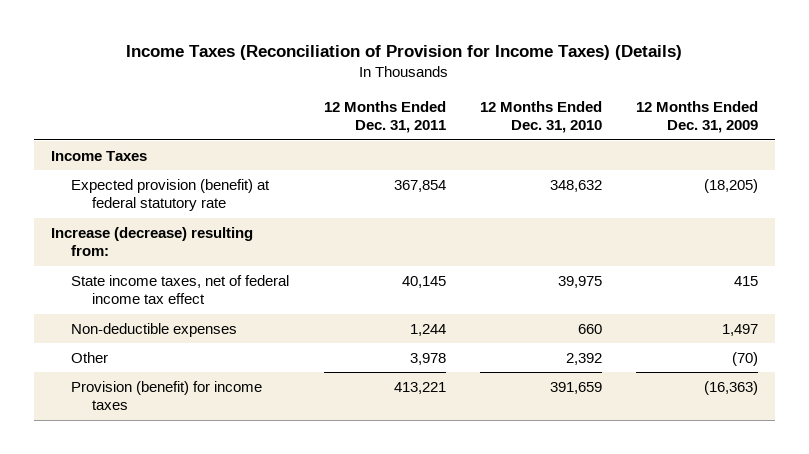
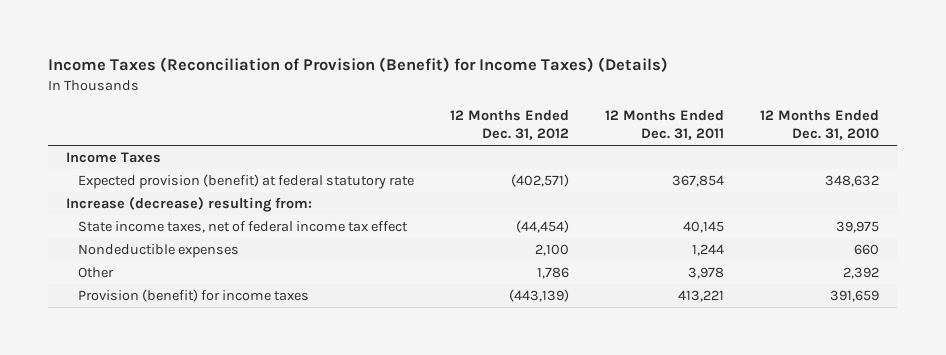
[126,44,683,60] Income Taxes (Reconciliation of Provision for Income Taxes) (Details) -> [48,57,669,73] Income Taxes (Reconciliation of Provision (Benefit) for Income Taxes) (Details)
[636,100,759,134] 12 Months Ended Dec. 31, 2009 -> none
none -> [449,109,569,141] 12 Months Ended Dec. 31, 2012
[71,322,238,337] Non-deductible expenses -> [77,244,239,259] Nondeductible expenses

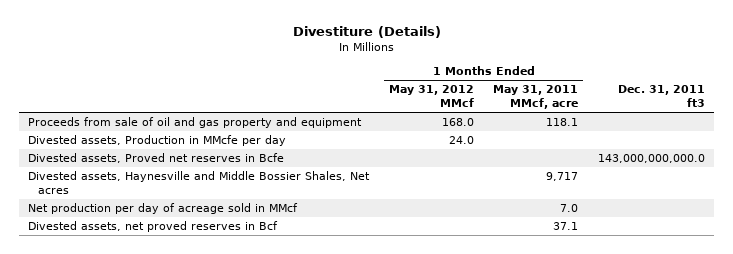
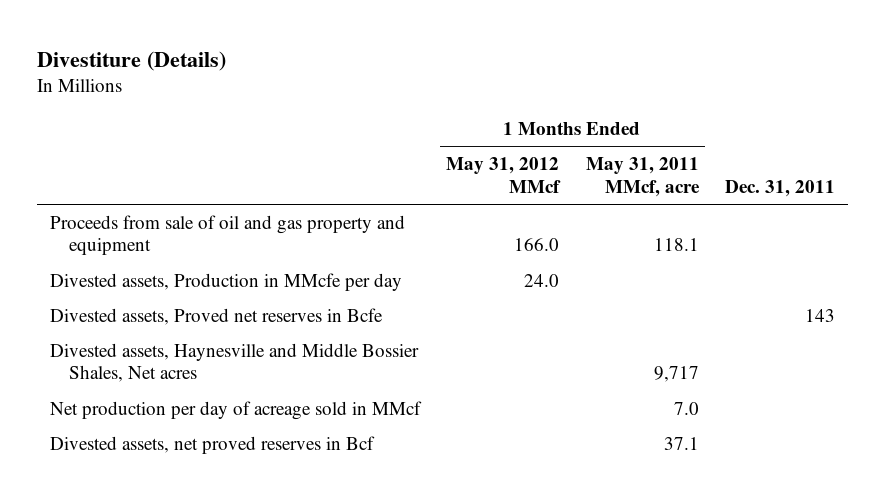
[617,85,705,108] Dec. 31, 2011 ft3 -> none
none -> [724,179,835,197] Dec. 31, 2011
[441,118,474,127] 168.0 -> [514,238,560,252] 166.0

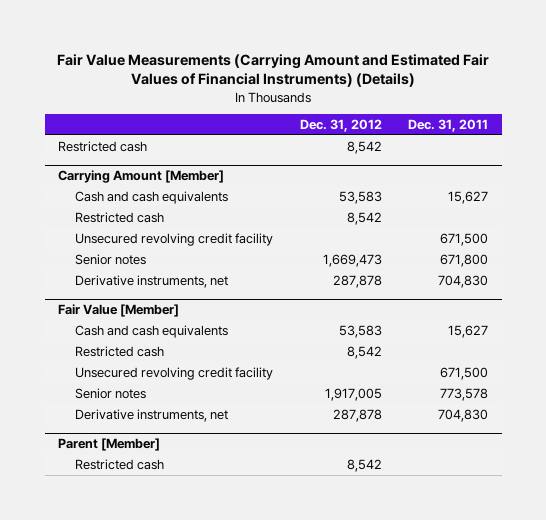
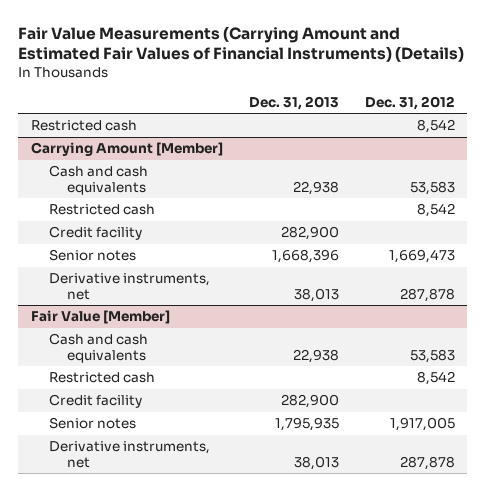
[408,119,489,133] Dec. 31, 2011 -> none
none -> [248,95,339,110] Dec. 31, 2013
[74,232,273,246] Unsecured revolving credit facility -> [48,226,142,241] Credit facility
[74,366,273,380] Unsecured revolving credit facility -> [48,394,142,409] Credit facility
[57,438,160,452] Parent [Member] -> none
[74,458,164,470] Restricted cash -> none

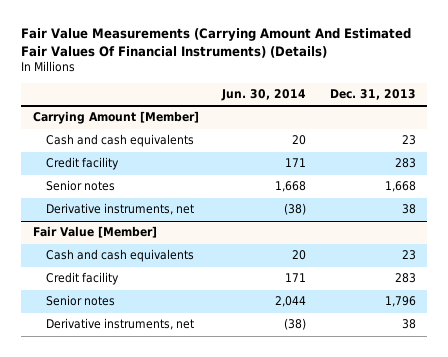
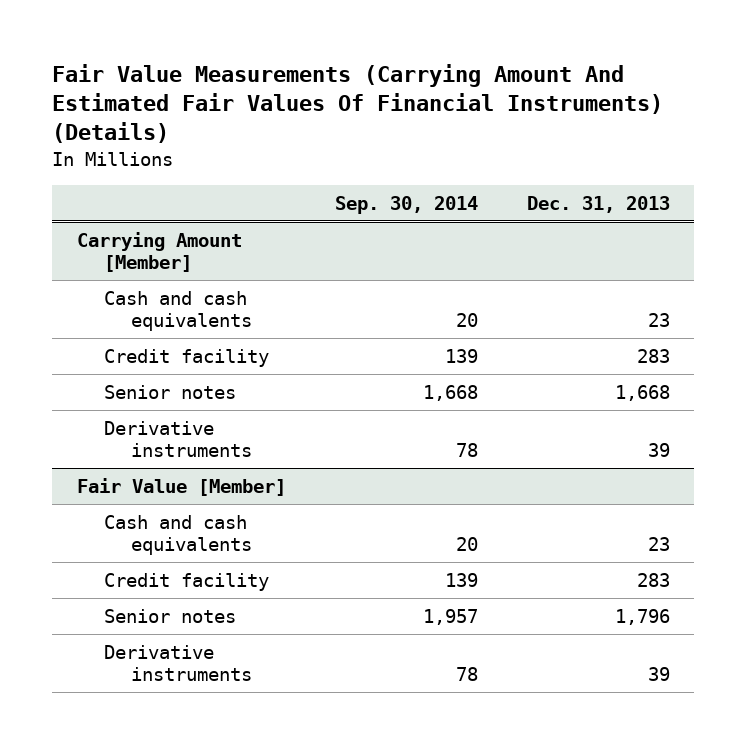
[221,89,307,102] Jun. 30, 2014 -> none
none -> [334,195,478,214] Sep. 30, 2014
[46,203,195,216] Derivative instruments, net -> [103,420,252,457] Derivative instruments
[401,204,416,215] 38 -> [647,442,670,457] 39
[46,318,195,331] Derivative instruments, net -> [103,644,252,681] Derivative instruments
[401,319,416,330] 38 -> [647,666,670,681] 39

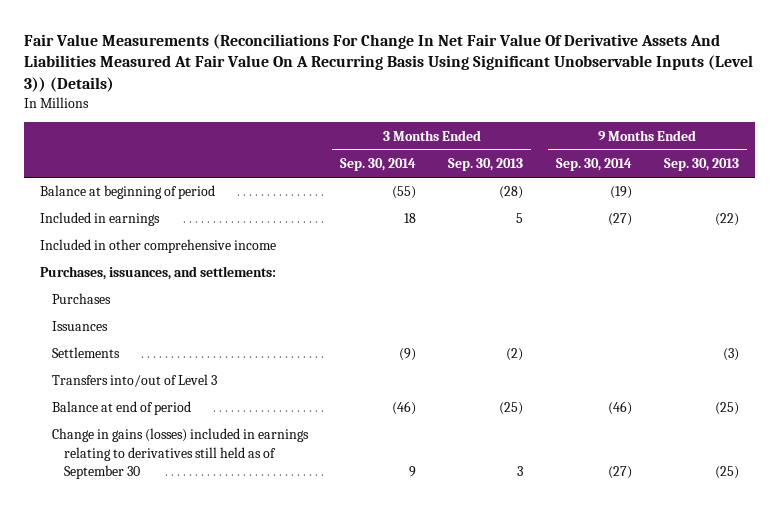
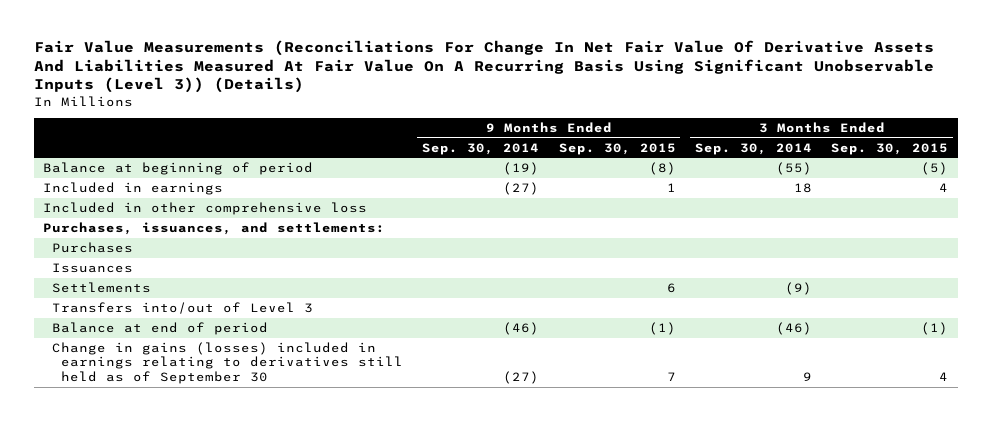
[448,158,524,172] Sep. 30, 2013 -> none
[663,158,739,172] Sep. 30, 2013 -> none
none -> [558,142,676,155] Sep. 30, 2015
none -> [831,142,949,155] Sep. 30, 2015
[39,239,276,254] Included in other comprehensive income -> [43,202,368,216] Included in other comprehensive loss

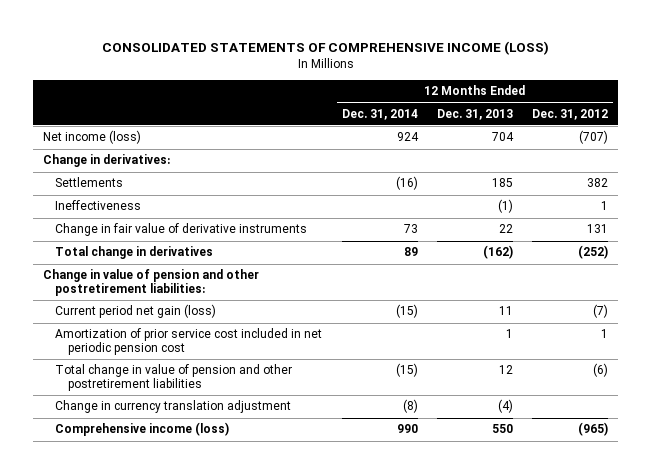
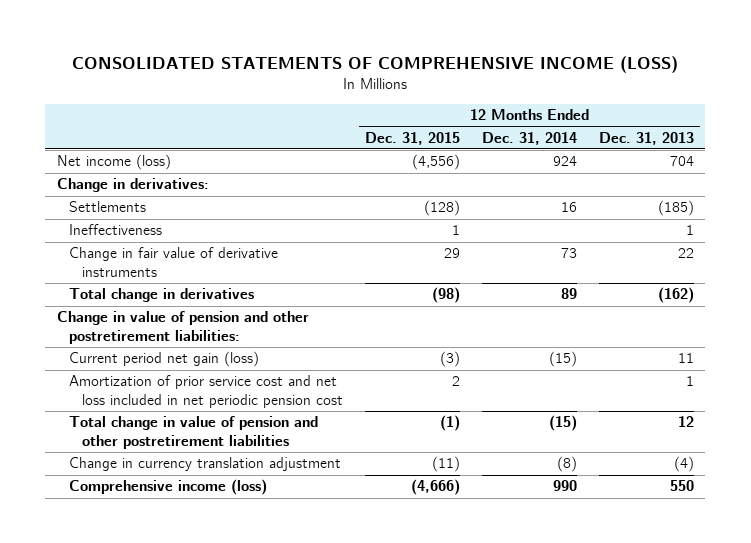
[532,108,609,120] Dec. 31, 2012 -> none
none -> [364,131,460,145] Dec. 31, 2015
[395,176,418,191] (16) -> [561,202,578,213] 16
[491,178,513,188] 185 -> [658,200,695,217] (185)
[497,199,513,214] (1) -> [686,225,695,236] 1
[55,328,323,356] Amortization of prior service cost included in net periodic pension cost -> [69,375,343,408] Amortization of prior service cost and net loss included in net periodic pension cost

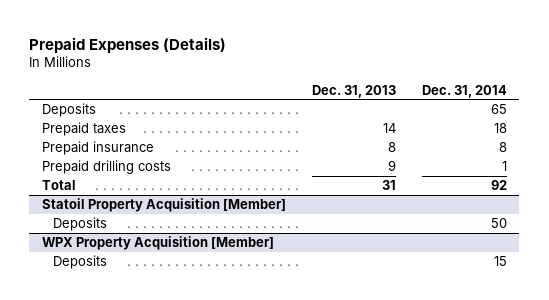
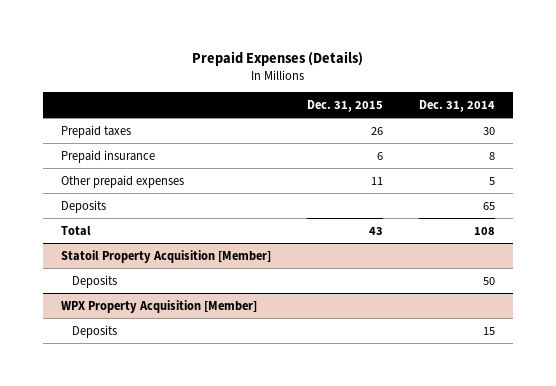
[311,84,396,98] Dec. 31, 2013 -> none
none -> [306,99,383,112] Dec. 31, 2015
[493,123,507,134] 18 -> [482,126,495,135] 30
[42,160,172,175] Prepaid drilling costs -> [60,174,184,188] Other prepaid expenses
[501,161,507,172] 1 -> [488,176,495,185] 5
[42,103,97,118] Deposits -> [60,199,106,213] Deposits
[490,180,507,191] 92 -> [473,226,495,235] 108

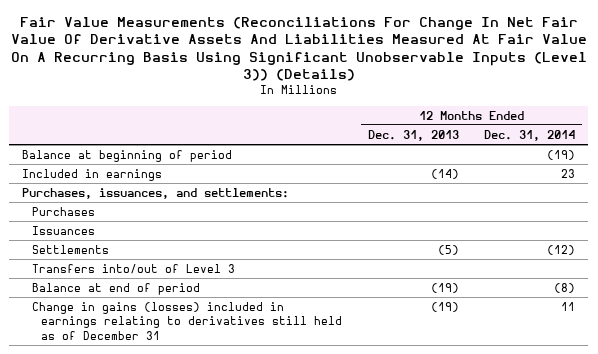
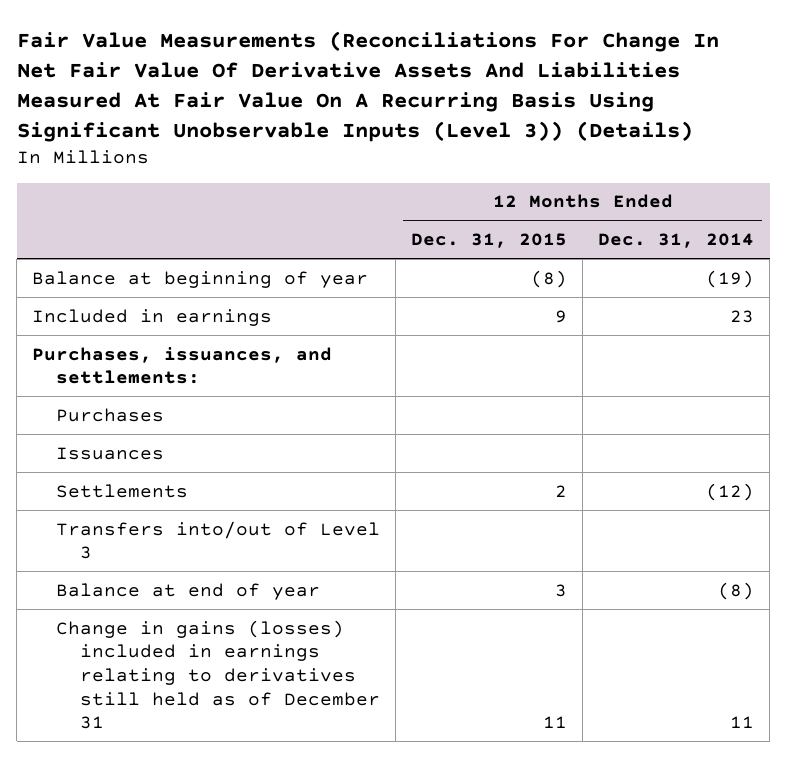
[367,129,459,141] Dec. 31, 2013 -> none
none -> [411,232,568,248] Dec. 31, 2015
[22,149,233,162] Balance at beginning of period -> [32,270,369,288] Balance at beginning of year
[31,282,200,295] Balance at end of period -> [56,582,321,600] Balance at end of year

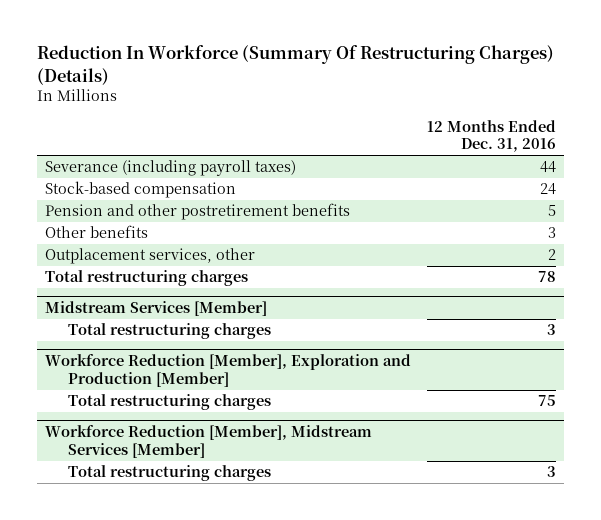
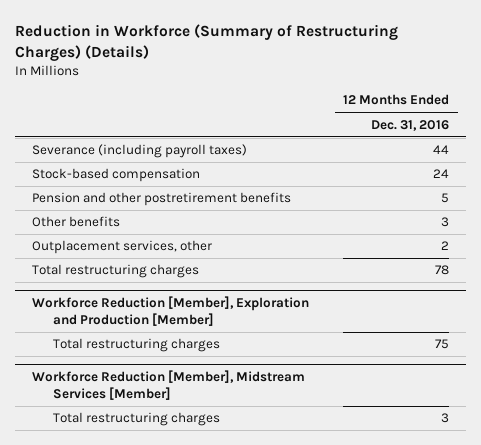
[37,45,555,85] Reduction In Workforce (Summary Of Restructuring Charges) (Details) -> [14,23,398,61] Reduction in Workforce (Summary of Restructuring Charges) (Details)
[45,301,268,317] Midstream Services [Member] -> none
[67,323,271,340] Total restructuring charges -> none

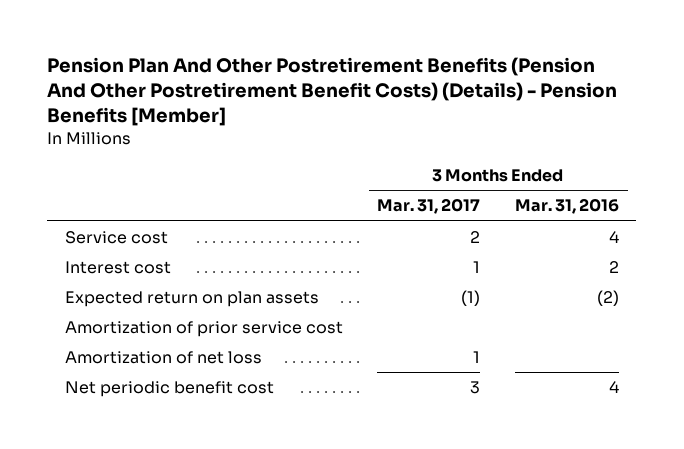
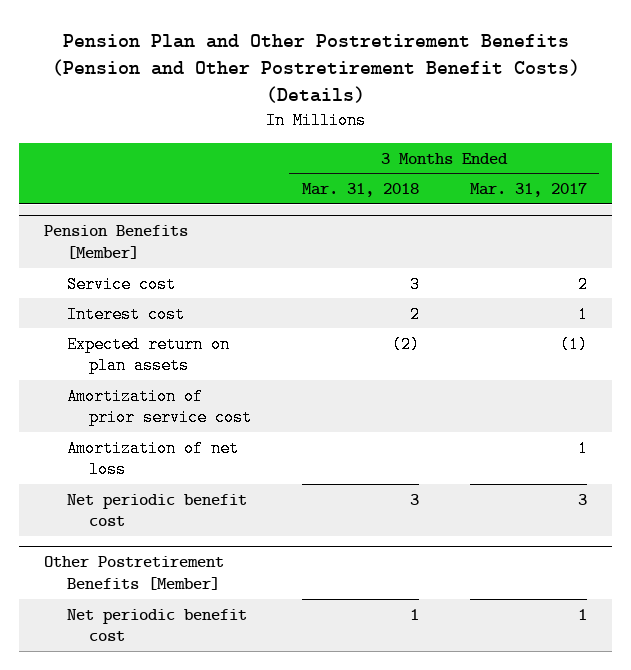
[47,57,618,127] Pension Plan And Other Postretirement Benefits (Pension And Other Postretirement Benefit Costs) (Details) - Pension Benefits [Member] -> [51,33,580,104] Pension Plan and Other Postretirement Benefits (Pension and Other Postretirement Benefit Costs) (Details)
[514,198,619,215] Mar. 31, 2016 -> none
none -> [302,182,420,197] Mar. 31, 2018
none -> [44,225,189,259] Pension Benefits [Member]
none -> [44,556,225,590] Other Postretirement Benefits [Member]
none -> [66,608,247,642] Net periodic benefit cost

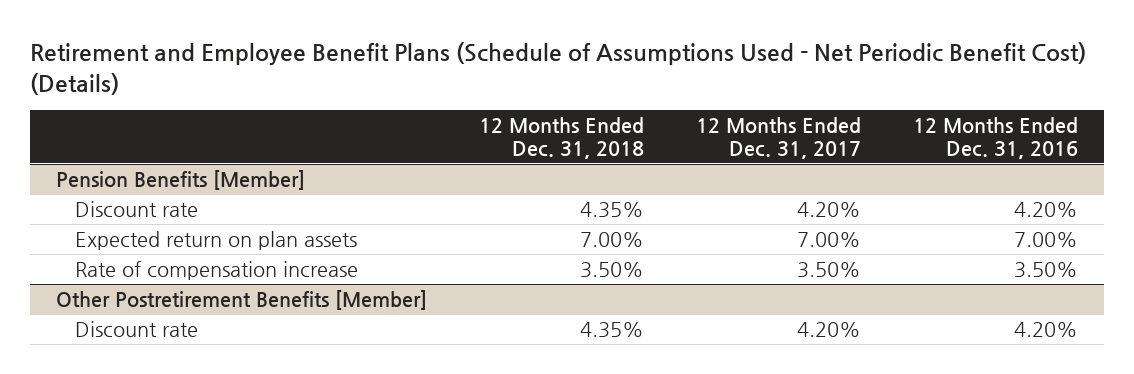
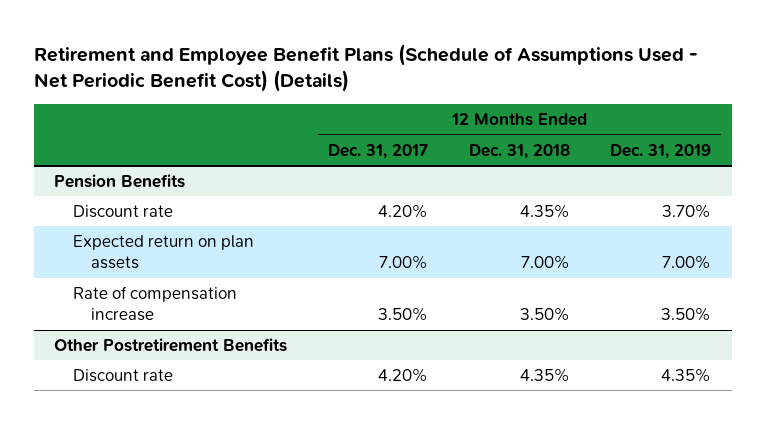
[913,117,1079,159] 12 Months Ended Dec. 31, 2016 -> none
none -> [610,143,712,159] Dec. 31, 2019
[55,169,305,190] Pension Benefits [Member] -> [54,174,186,189] Pension Benefits
[55,289,427,310] Other Postretirement Benefits [Member] -> [54,338,288,353] Other Postretirement Benefits

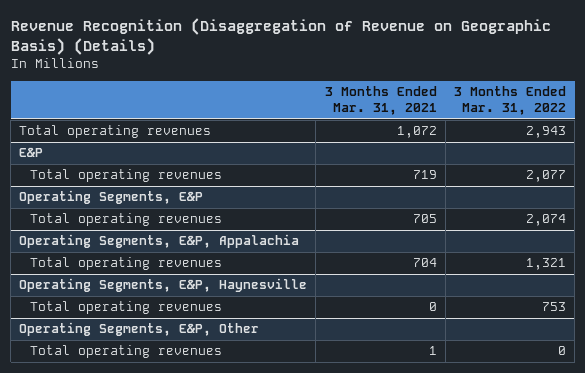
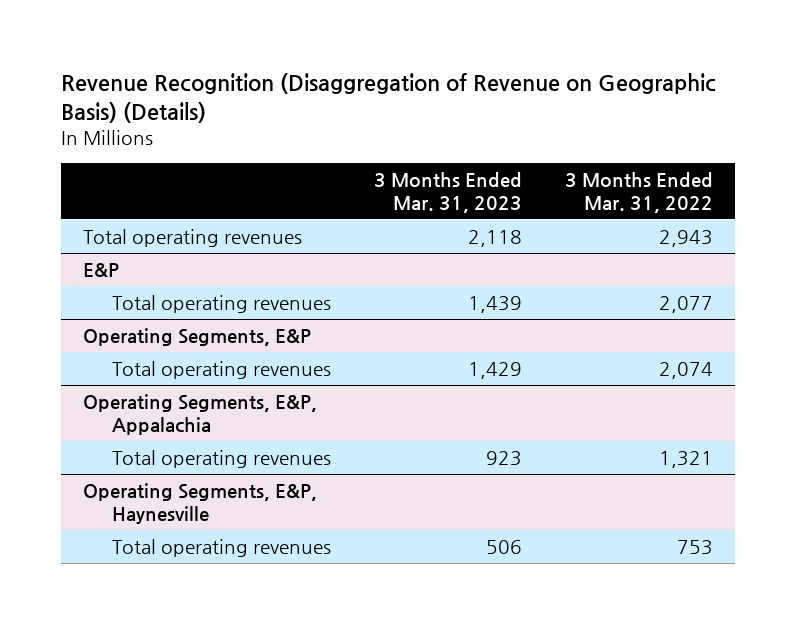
[324,86,437,116] 3 Months Ended Mar. 31, 2021 -> none
none -> [374,172,523,213] 3 Months Ended Mar. 31, 2023
[19,322,260,337] Operating Segments, E&P, Other -> none
[30,345,223,359] Total operating revenues -> none

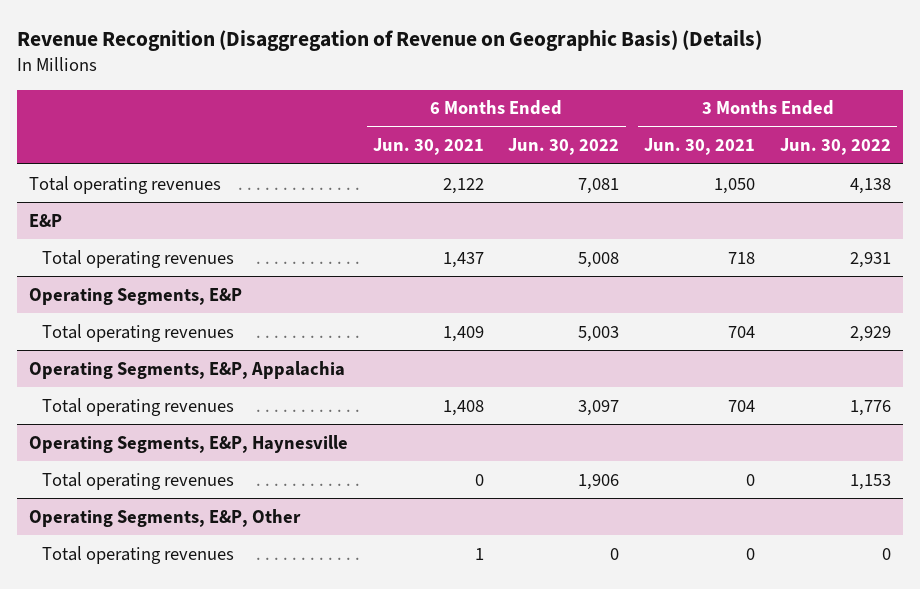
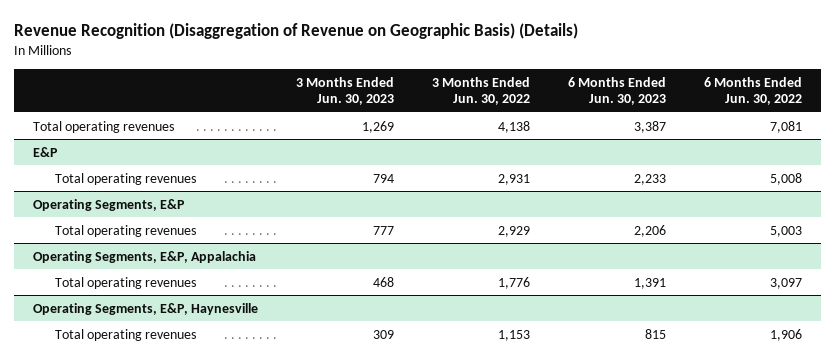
[372,138,484,156] Jun. 30, 2021 -> none
[644,138,756,156] Jun. 30, 2021 -> none
none -> [295,76,394,106] 3 Months Ended Jun. 30, 2023
none -> [567,76,666,106] 6 Months Ended Jun. 30, 2023
[29,508,302,527] Operating Segments, E&P, Other -> none
[42,545,235,564] Total operating revenues -> none

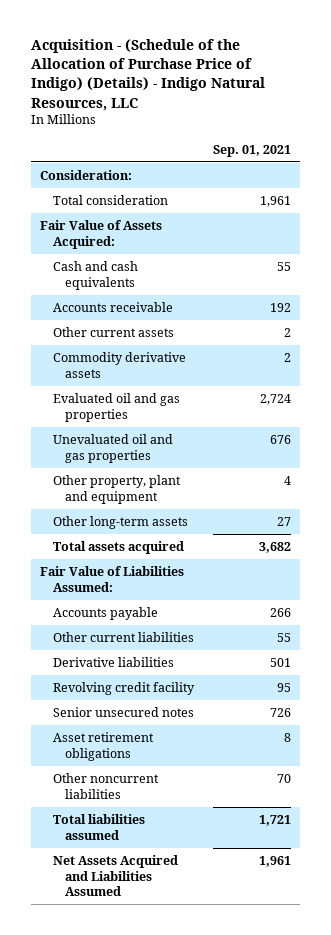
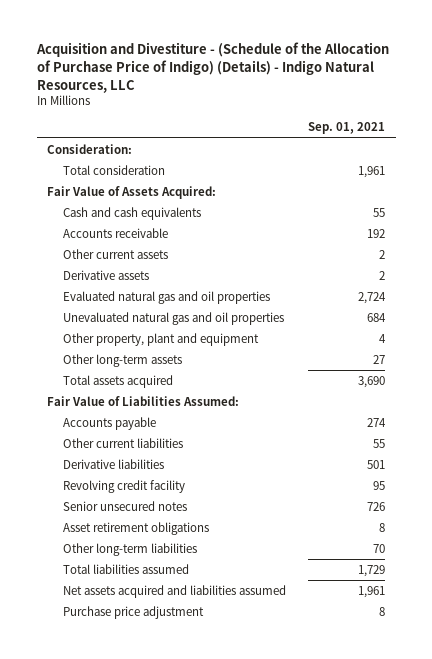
[30,39,265,111] Acquisition - (Schedule of the Allocation of Purchase Price of Indigo) (Details) - Indigo Natural Resources, LLC -> [35,42,389,93] Acquisition and Divestiture - (Schedule of the Allocation of Purchase Price of Indigo) (Details) - Indigo Natural Resources, LLC
[52,352,186,378] Commodity derivative assets -> [63,269,150,280] Derivative assets
[52,393,180,422] Evaluated oil and gas properties -> [63,290,271,304] Evaluated natural gas and oil properties
[52,434,173,463] Unevaluated oil and gas properties -> [63,311,285,325] Unevaluated natural gas and oil properties
[269,435,291,445] 676 -> [366,312,386,322] 684
[258,542,291,554] 3,682 -> [357,375,385,388] 3,690
[269,608,291,618] 266 -> [366,417,386,427] 274
[52,773,159,799] Other noncurrent liabilities -> [63,542,198,556] Other long-term liabilities
[258,815,291,827] 1,721 -> [357,564,385,577] 1,729
[52,855,178,897] Net Assets Acquired and Liabilities Assumed -> [63,584,287,598] Net assets acquired and liabilities assumed
none -> [63,605,205,619] Purchase price adjustment

